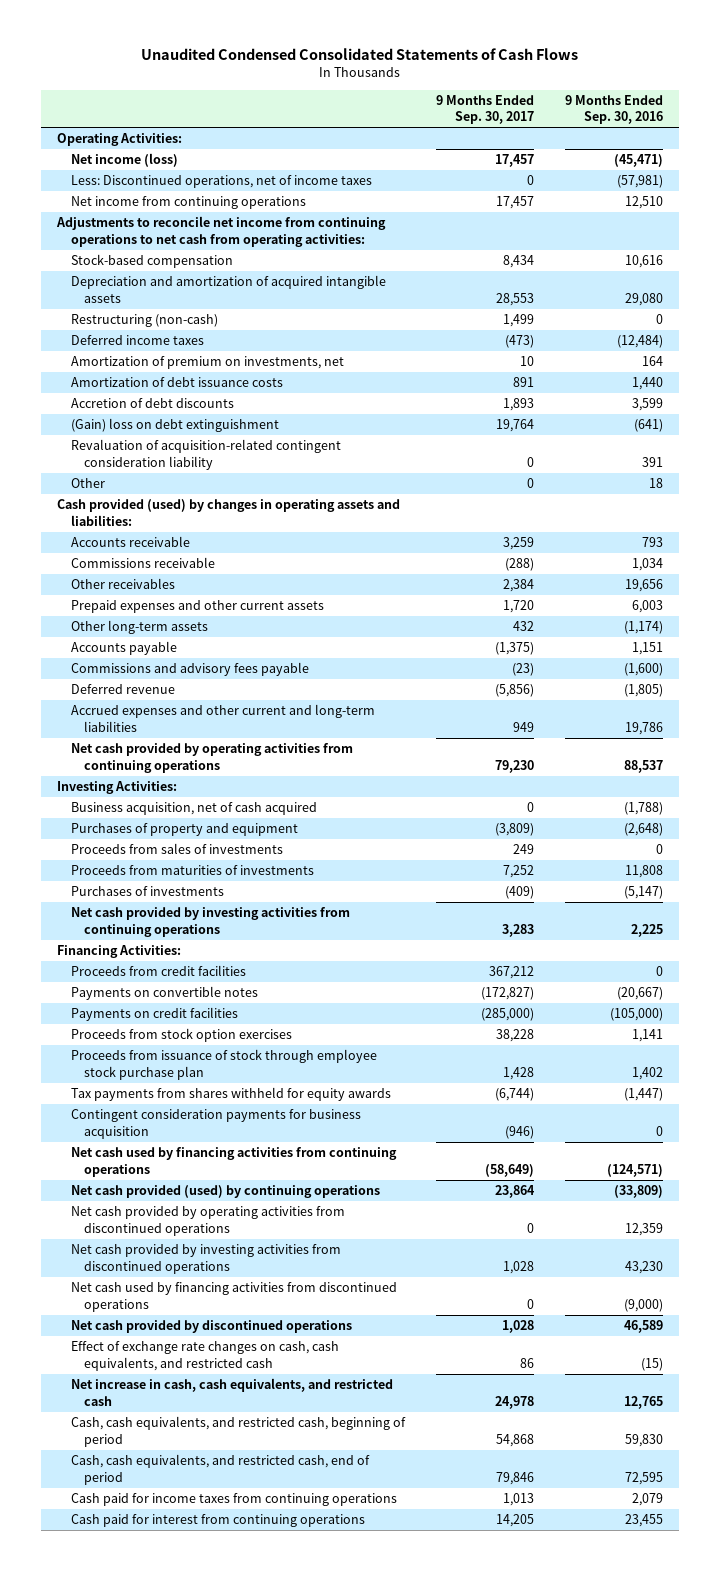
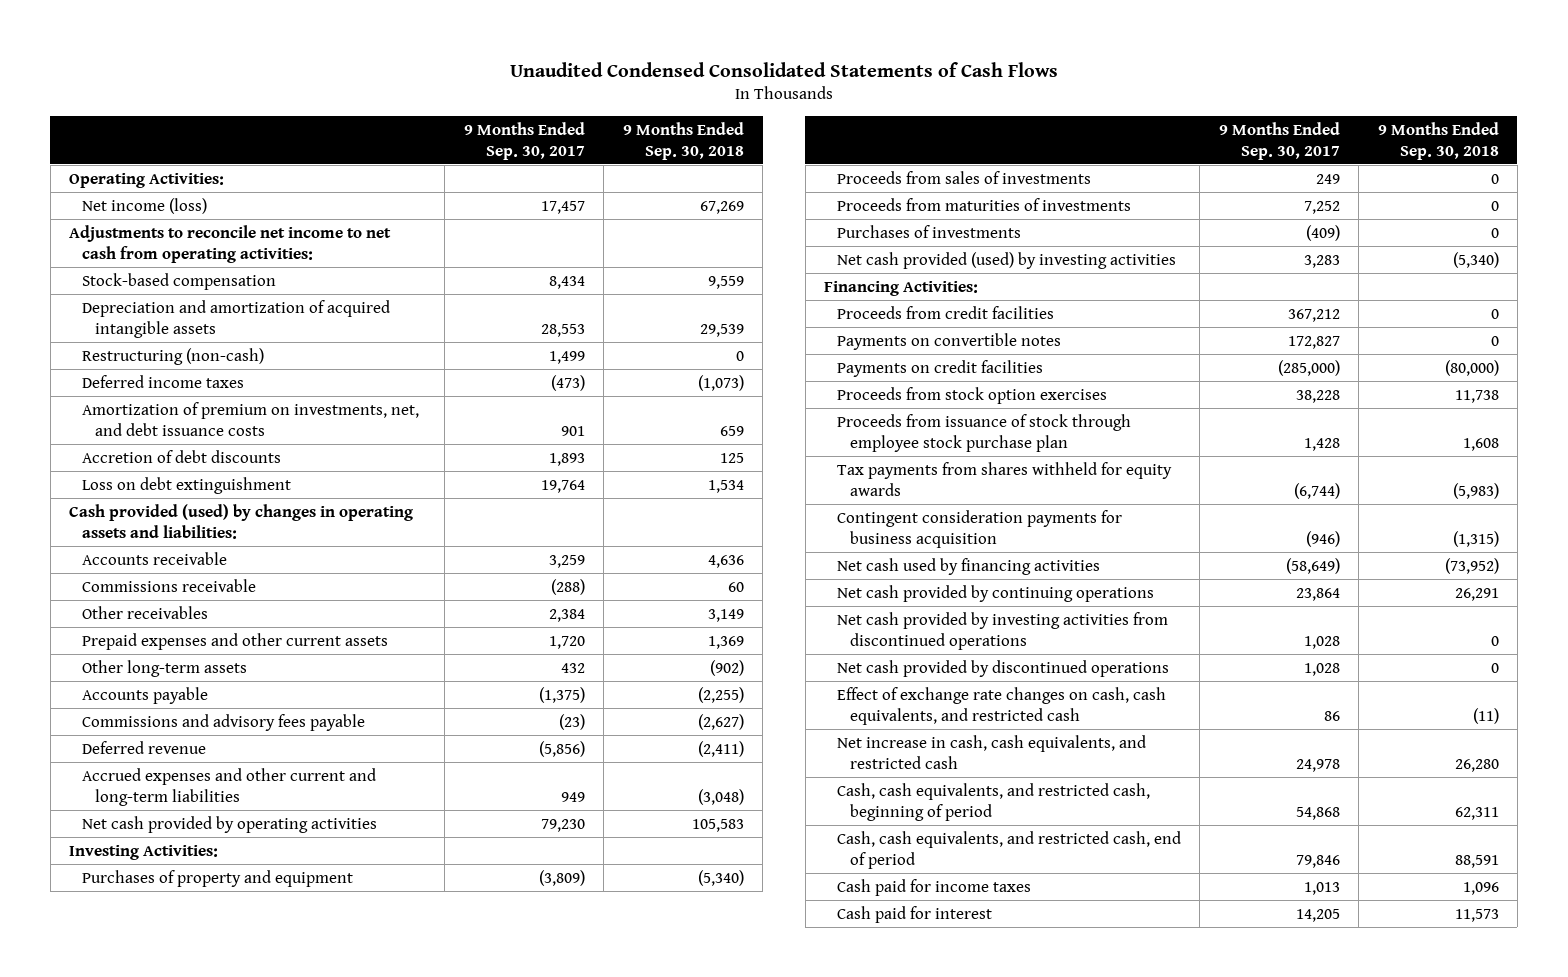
[565,95,664,125] 9 Months Ended Sep. 30, 2016 -> none
none -> [622,121,744,160] 9 Months Ended Sep. 30, 2018
[70,175,372,189] Less: Discontinued operations, net of income taxes -> none
[70,196,306,210] Net income from continuing operations -> none
[55,216,386,247] Adjustments to reconcile net income from continuing operations to net cash from operating activities: -> [69,224,392,263] Adjustments to reconcile net income to net cash from operating activities:
[70,377,283,388] Amortization of debt issuance costs -> none
[70,356,344,370] Amortization of premium on investments, net -> [81,401,419,436] Amortization of premium on investments, net, and debt issuance costs
[520,356,535,367] 10 -> [560,425,585,436] 901
[70,439,341,470] Revaluation of acquisition-related contingent consideration liability -> none
[70,478,105,489] Other -> none
[70,418,279,433] (Gain) loss on debt extinguishment -> [81,476,291,494] Loss on debt extinguishment
[70,743,353,773] Net cash provided by operating activities from continuing operations -> [81,815,377,833] Net cash provided by operating activities
[70,802,317,816] Business acquisition, net of cash acquired -> none
[70,907,350,937] Net cash provided by investing activities from continuing operations -> [836,251,1176,269] Net cash provided (used) by investing activities
[481,987,535,1001] (172,827) -> [1287,335,1340,349] 172,827
[70,1206,345,1236] Net cash provided by operating activities from discontinued operations -> none
[70,1147,397,1177] Net cash used by financing activities from continuing operations -> [836,557,1100,575] Net cash used by financing activities
[70,1185,380,1199] Net cash provided (used) by continuing operations -> [836,584,1154,602] Net cash provided by continuing operations
[70,1282,397,1312] Net cash used by financing activities from discontinued operations -> none
[70,1493,397,1507] Cash paid for income taxes from continuing operations -> [836,878,1031,896] Cash paid for income taxes
[70,1514,365,1528] Cash paid for interest from continuing operations -> [836,905,992,923] Cash paid for interest

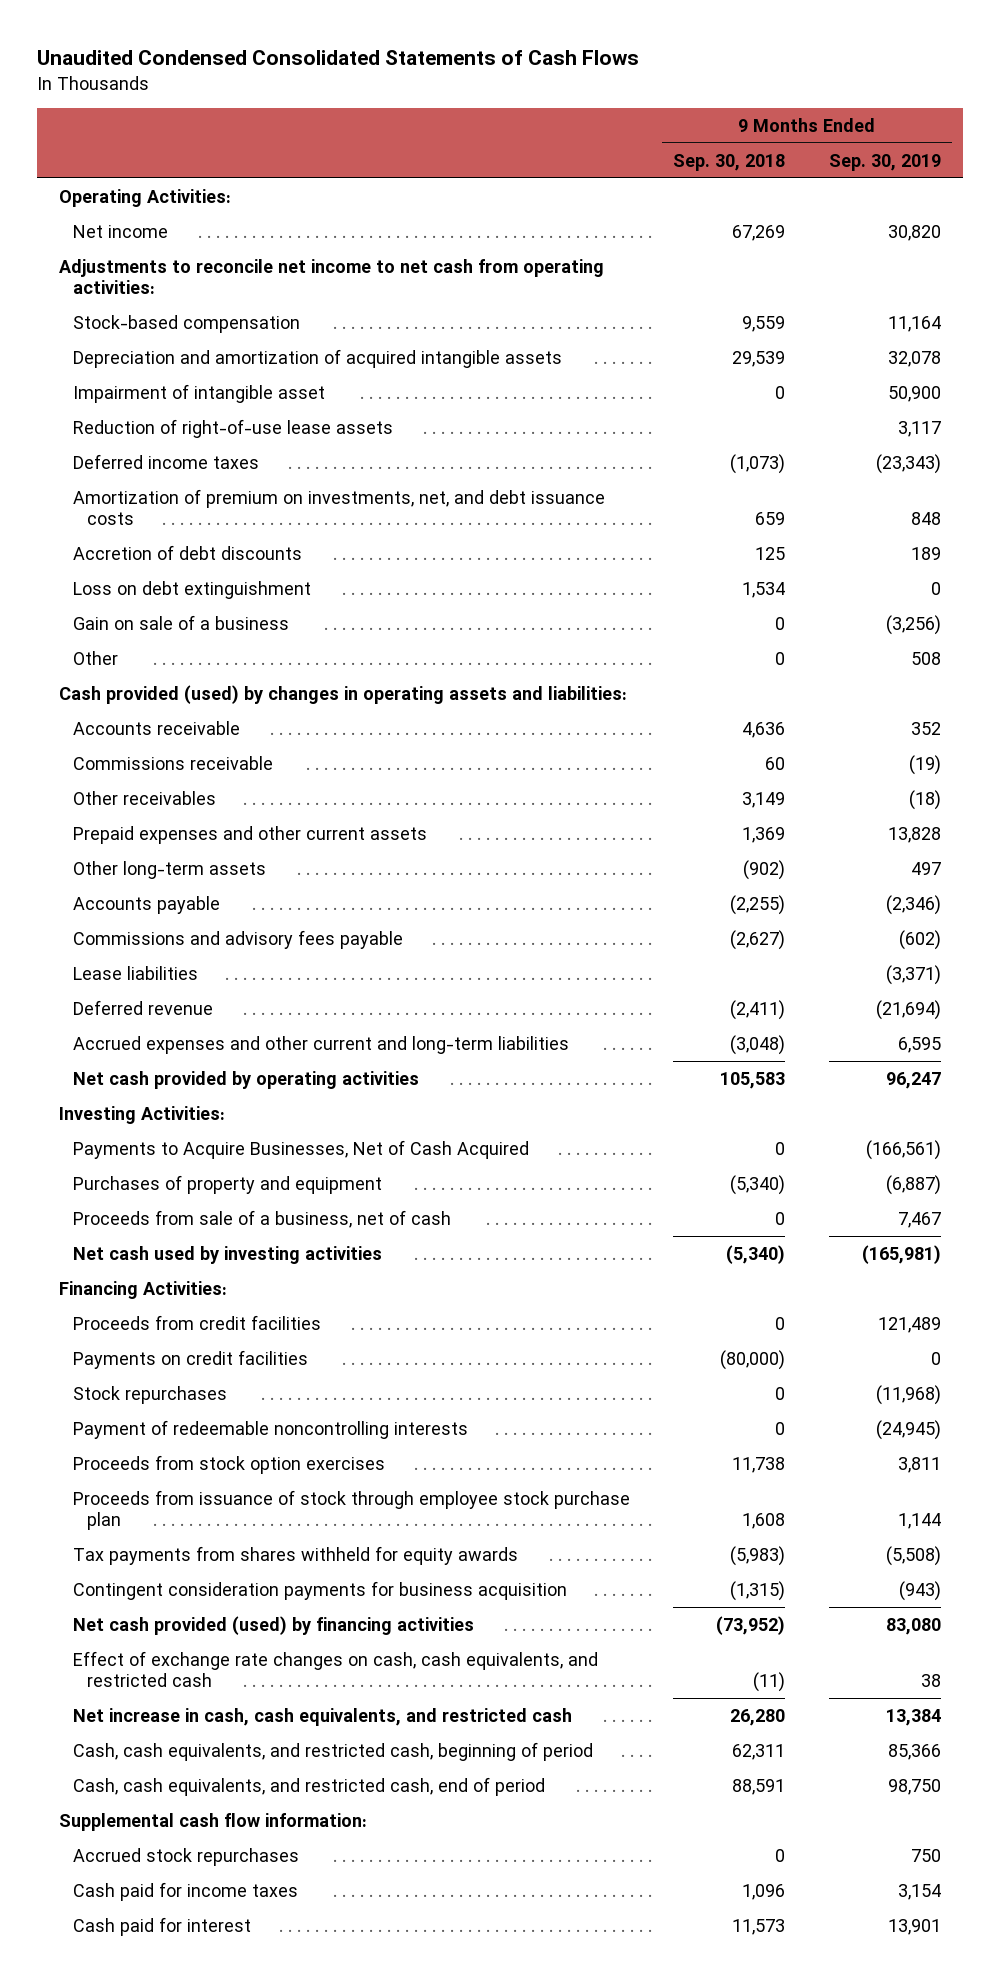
[463,121,585,160] 9 Months Ended Sep. 30, 2017 -> none
none -> [828,153,941,171] Sep. 30, 2019
[81,197,207,214] Net income (loss) -> [72,224,168,238] Net income
[81,347,264,365] Restructuring (non-cash) -> none
none -> [72,383,325,403] Impairment of intangible asset
none -> [72,418,393,438] Reduction of right-of-use lease assets
none -> [72,614,289,630] Gain on sale of a business
none -> [72,650,118,665] Other
none -> [72,965,198,980] Lease liabilities
none -> [72,1139,529,1159] Payments to Acquire Businesses, Net of Cash Acquired
[836,170,1091,184] Proceeds from sales of investments -> none
[836,197,1131,211] Proceeds from maturities of investments -> none
[836,224,1021,238] Purchases of investments -> none
none -> [72,1209,451,1228] Proceeds from sale of a business, net of cash
[836,251,1176,269] Net cash provided (used) by investing activities -> [72,1245,382,1264] Net cash used by investing activities
[836,332,1061,350] Payments on convertible notes -> none
none -> [72,1385,227,1404] Stock repurchases
none -> [72,1419,468,1439] Payment of redeemable noncontrolling interests
[836,584,1154,602] Net cash provided by continuing operations -> none
[836,611,1168,650] Net cash provided by investing activities from discontinued operations -> none
[836,659,1169,677] Net cash provided by discontinued operations -> none
[836,557,1100,575] Net cash used by financing activities -> [72,1615,474,1635] Net cash provided (used) by financing activities
none -> [58,1812,367,1831] Supplemental cash flow information:
none -> [72,1847,299,1866] Accrued stock repurchases

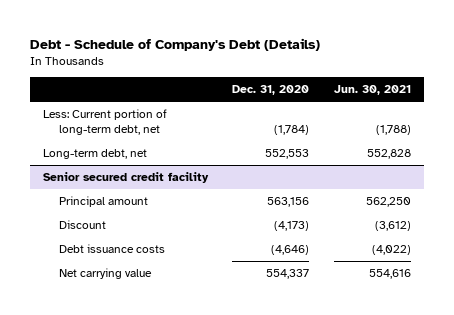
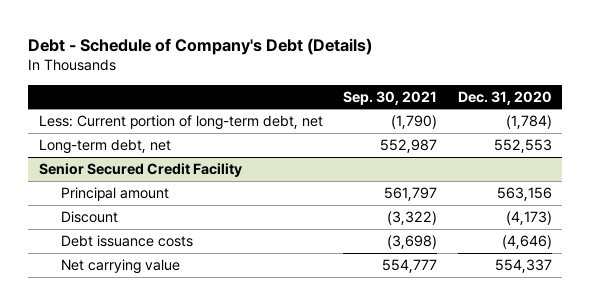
[334,85,412,96] Jun. 30, 2021 -> none
none -> [343,90,438,105] Sep. 30, 2021
[42,172,209,184] Senior secured credit facility -> [38,162,242,177] Senior Secured Credit Facility

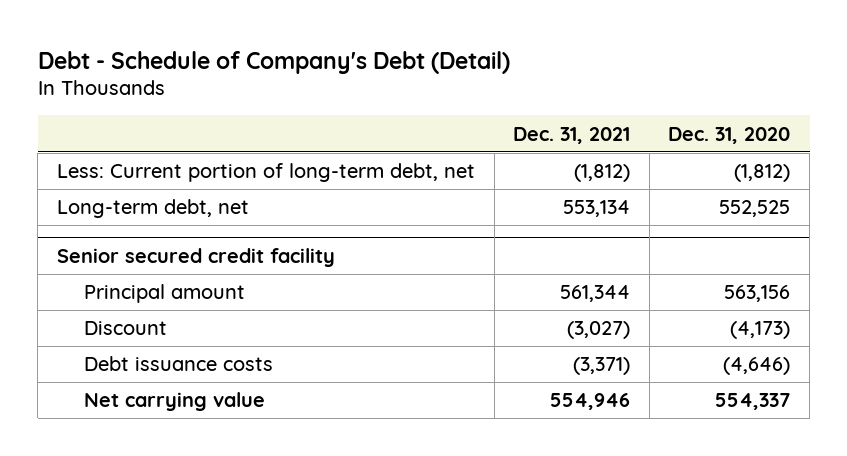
[28,37,373,55] Debt - Schedule of Company's Debt (Details) -> [37,50,510,74] Debt - Schedule of Company's Debt (Detail)
[343,90,438,105] Sep. 30, 2021 -> none
none -> [513,126,631,144] Dec. 31, 2021
[505,114,552,129] (1,784) -> [734,164,791,183] (1,812)
[493,138,552,153] 552,553 -> [719,200,791,218] 552,525
[38,162,242,177] Senior Secured Credit Facility -> [56,247,335,267] Senior secured credit facility

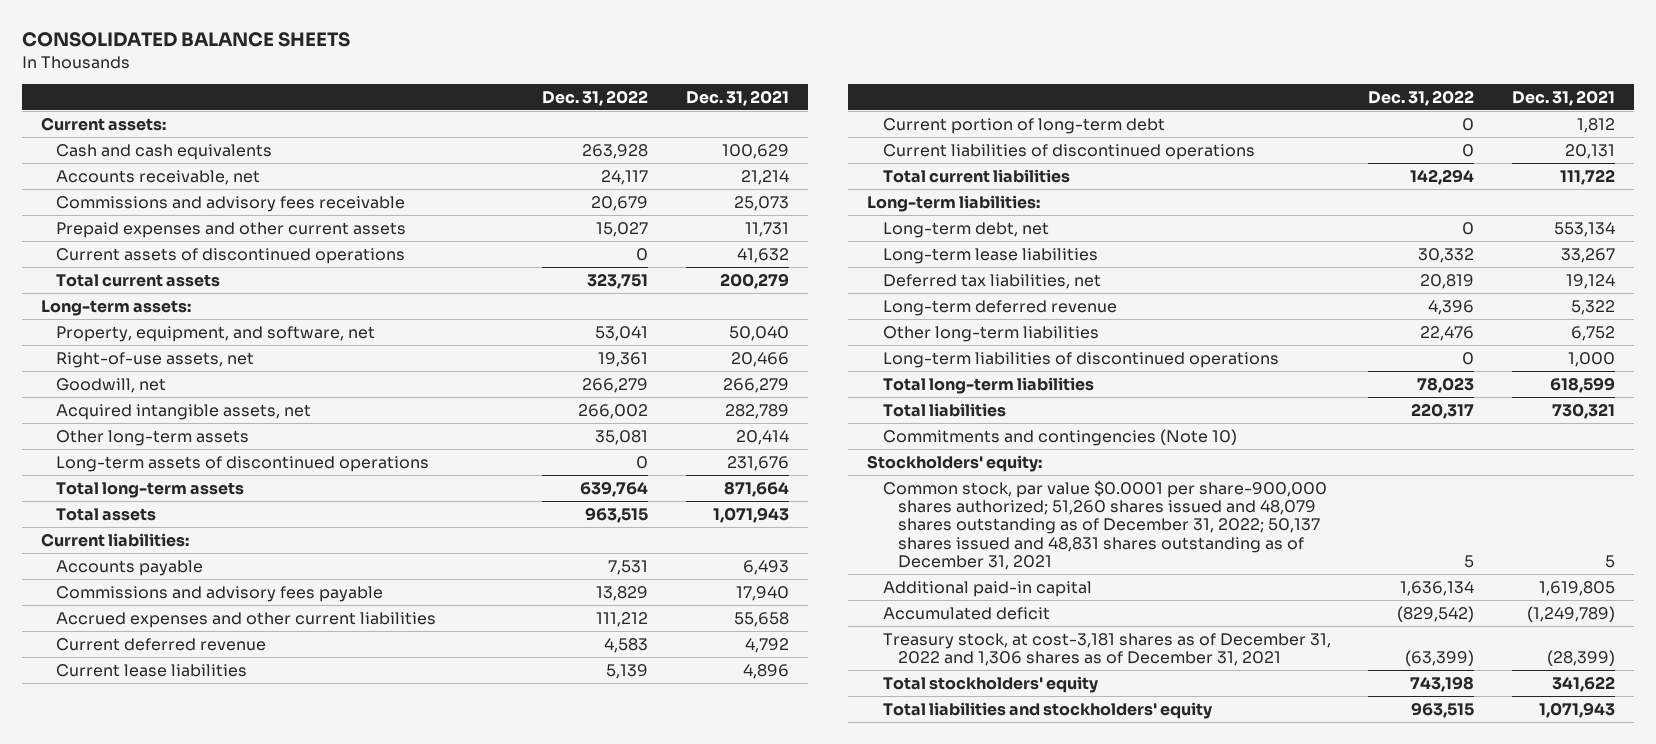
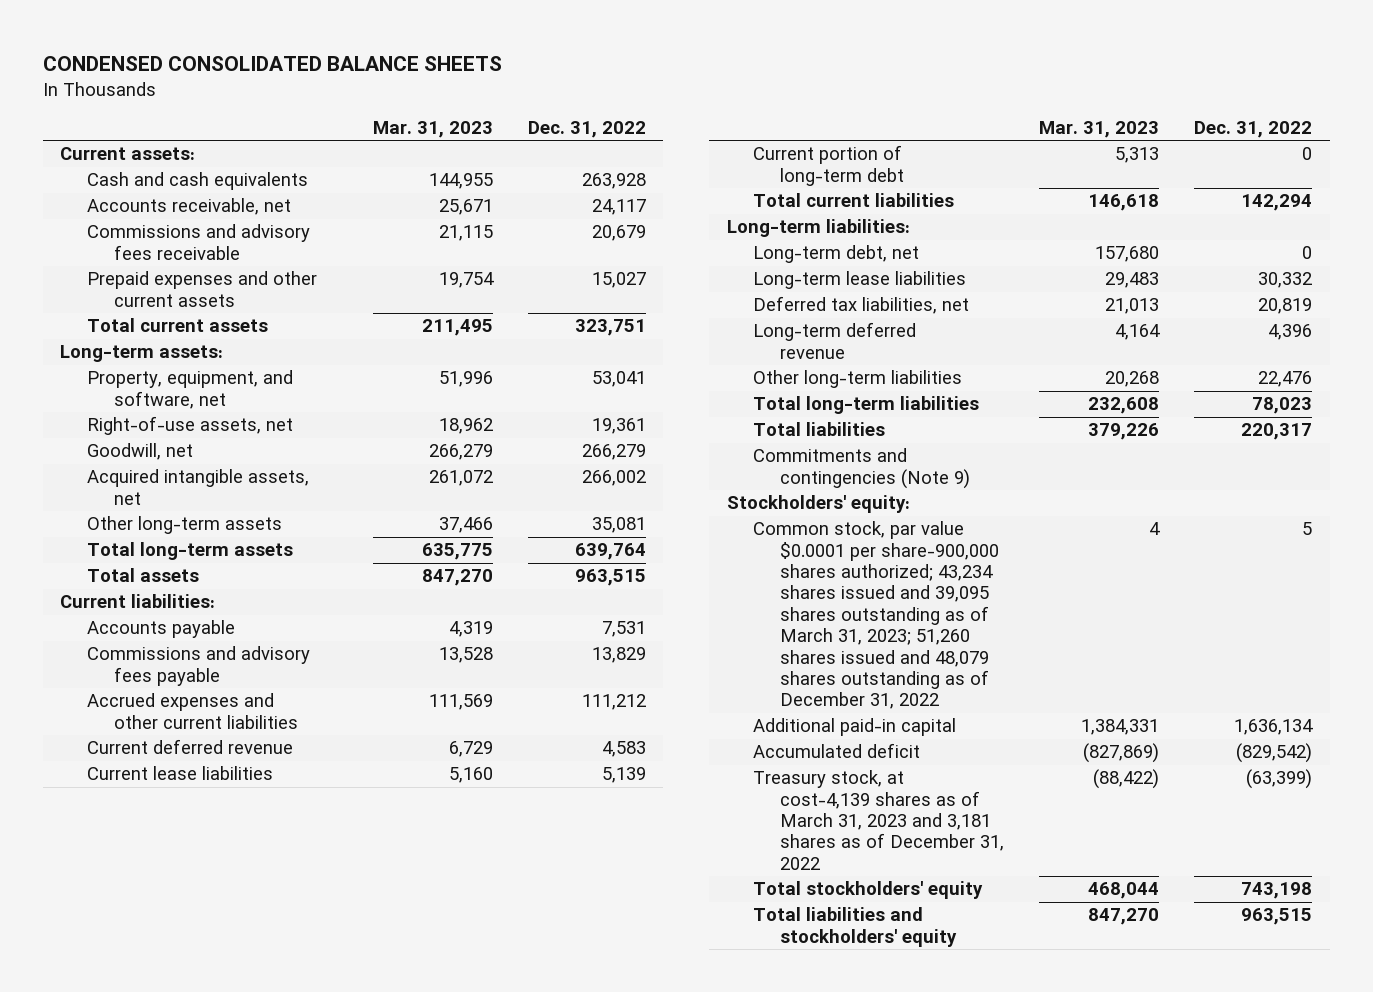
[21,32,350,48] CONSOLIDATED BALANCE SHEETS -> [42,56,502,72] CONDENSED CONSOLIDATED BALANCE SHEETS
[686,89,790,106] Dec. 31, 2021 -> none
none -> [372,120,493,138] Mar. 31, 2023
[56,247,406,264] Current assets of discontinued operations -> none
[56,455,430,472] Long-term assets of discontinued operations -> none
[882,143,1255,160] Current liabilities of discontinued operations -> none
[882,351,1279,368] Long-term liabilities of discontinued operations -> none
[882,428,1237,446] Commitments and contingencies (Note 10) -> [753,448,970,489] Commitments and contingencies (Note 9)
[882,479,1327,571] Common stock, par value $0.0001 per share-900,000 shares authorized; 51,260 shares issued and 48,079 shares outstanding as of December 31, 2022; 50,137 shares issued and 48,831 shares outstanding as of December 31, 2021 -> [753,521,999,710] Common stock, par value $0.0001 per share-900,000 shares authorized; 43,234 shares issued and 39,095 shares outstanding as of March 31, 2023; 51,260 shares issued and 48,079 shares outstanding as of December 31, 2022
[882,632,1331,667] Treasury stock, at cost-3,181 shares as of December 31, 2022 and 1,306 shares as of December 31, 2021 -> [753,770,1004,870] Treasury stock, at cost-4,139 shares as of March 31, 2023 and 3,181 shares as of December 31, 2022

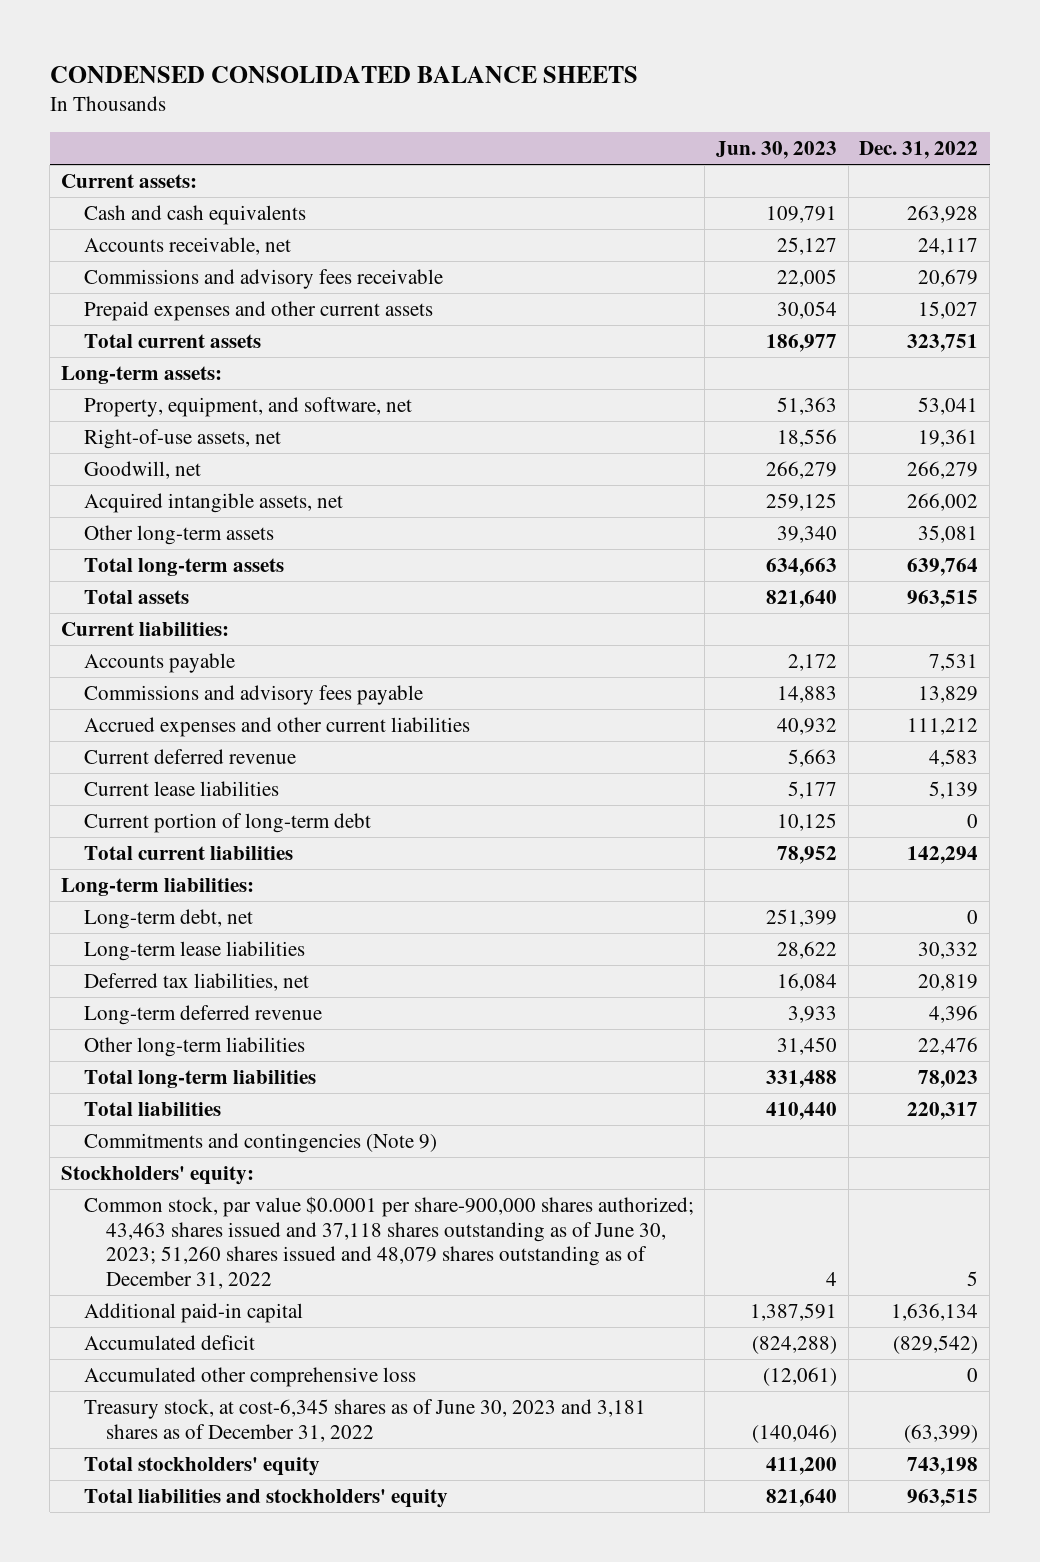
[372,120,493,138] Mar. 31, 2023 -> none
none -> [715,141,837,160] Jun. 30, 2023
[753,521,999,710] Common stock, par value $0.0001 per share-900,000 shares authorized; 43,234 shares issued and 39,095 shares outstanding as of March 31, 2023; 51,260 shares issued and 48,079 shares outstanding as of December 31, 2022 -> [83,1196,694,1290] Common stock, par value $0.0001 per share-900,000 shares authorized; 43,463 shares issued and 37,118 shares outstanding as of June 30, 2023; 51,260 shares issued and 48,079 shares outstanding as of December 31, 2022
none -> [83,1367,416,1388] Accumulated other comprehensive loss
[753,770,1004,870] Treasury stock, at cost-4,139 shares as of March 31, 2023 and 3,181 shares as of December 31, 2022 -> [83,1399,646,1442] Treasury stock, at cost-6,345 shares as of June 30, 2023 and 3,181 shares as of December 31, 2022

